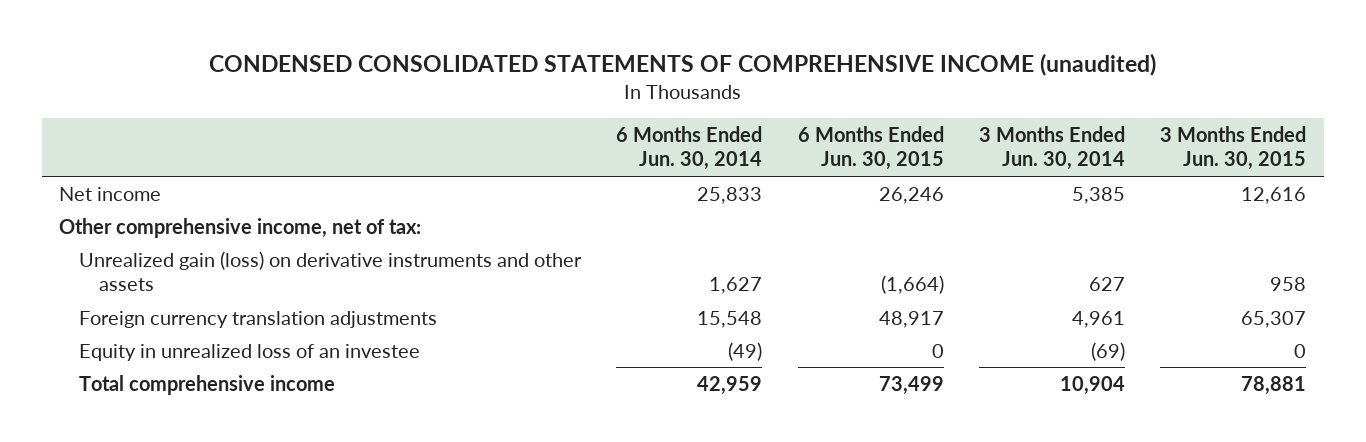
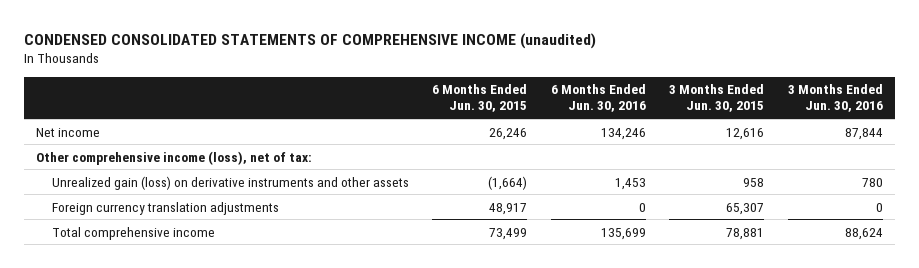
[616,125,763,171] 6 Months Ended Jun. 30, 2014 -> none
[978,125,1125,171] 3 Months Ended Jun. 30, 2014 -> none
none -> [550,84,646,113] 6 Months Ended Jun. 30, 2016
none -> [787,84,883,113] 3 Months Ended Jun. 30, 2016
[59,217,422,238] Other comprehensive income, net of tax: -> [36,150,313,165] Other comprehensive income (loss), net of tax:
[79,343,421,361] Equity in unrealized loss of an investee -> none

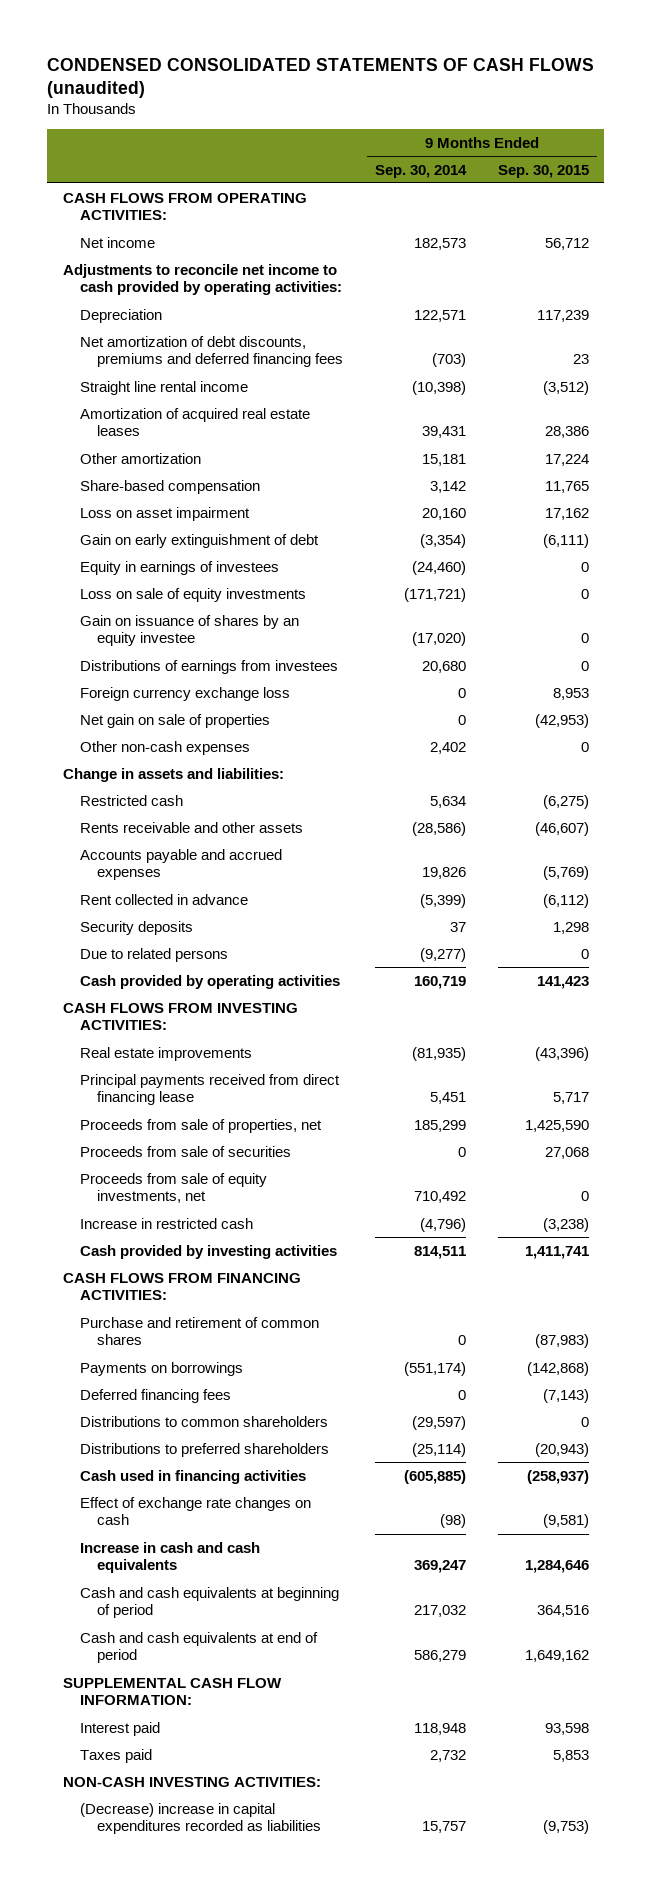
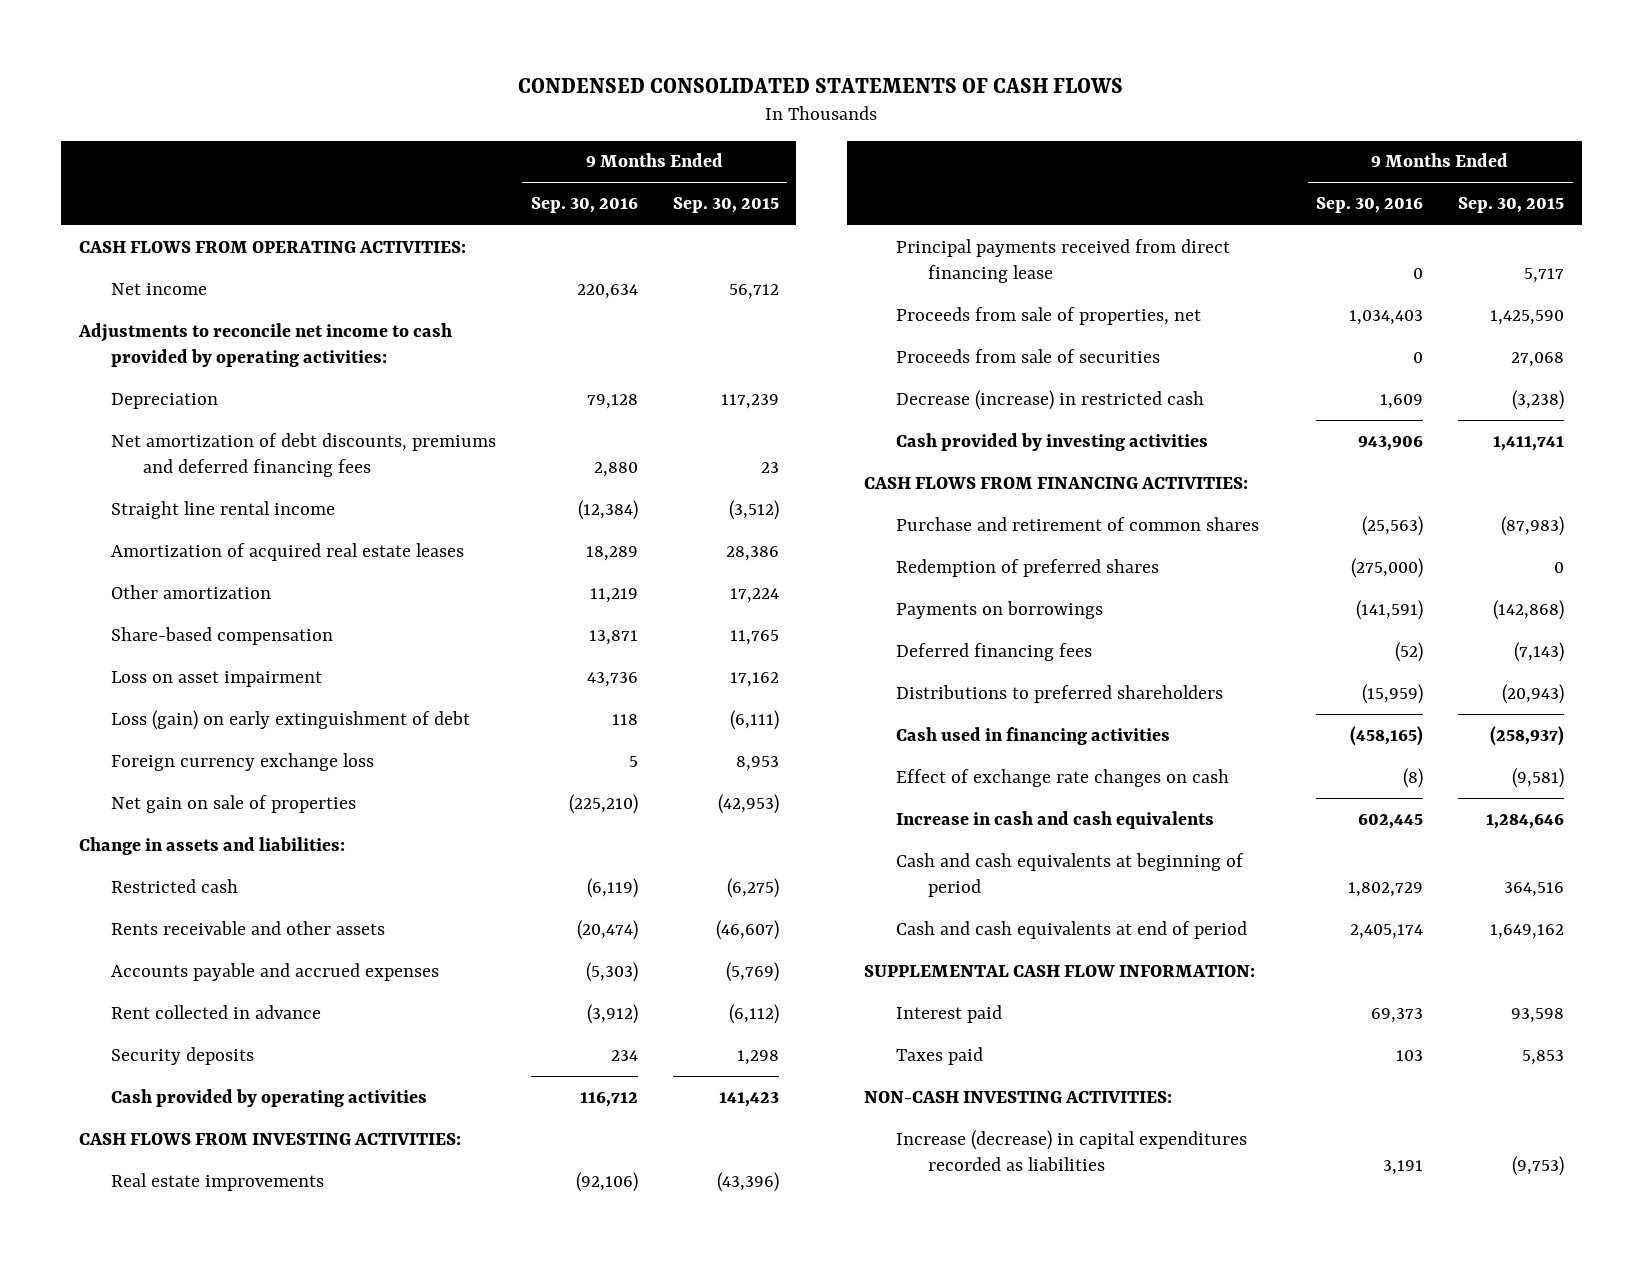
[47,57,595,99] CONDENSED CONSOLIDATED STATEMENTS OF CASH FLOWS (unaudited) -> [518,77,1124,93] CONDENSED CONSOLIDATED STATEMENTS OF CASH FLOWS
[375,164,468,178] Sep. 30, 2014 -> none
none -> [530,197,638,214] Sep. 30, 2016
[80,560,280,575] Equity in earnings of investees -> none
[80,587,307,602] Loss on sale of equity investments -> none
[80,614,300,647] Gain on issuance of shares by an equity investee -> none
[80,659,339,674] Distributions of earnings from investees -> none
[80,533,320,548] Gain on early extinguishment of debt -> [110,709,470,730] Loss (gain) on early extinguishment of debt
[80,740,251,755] Other non-cash expenses -> none
[80,947,229,962] Due to related persons -> none
[80,1172,268,1204] Proceeds from sale of equity investments, net -> none
[80,1217,254,1229] Increase in restricted cash -> [896,389,1205,410] Decrease (increase) in restricted cash
none -> [896,558,1160,577] Redemption of preferred shares
[80,1415,329,1427] Distributions to common shareholders -> none
[80,1802,322,1835] (Decrease) increase in capital expenditures recorded as liabilities -> [896,1129,1248,1171] Increase (decrease) in capital expenditures recorded as liabilities

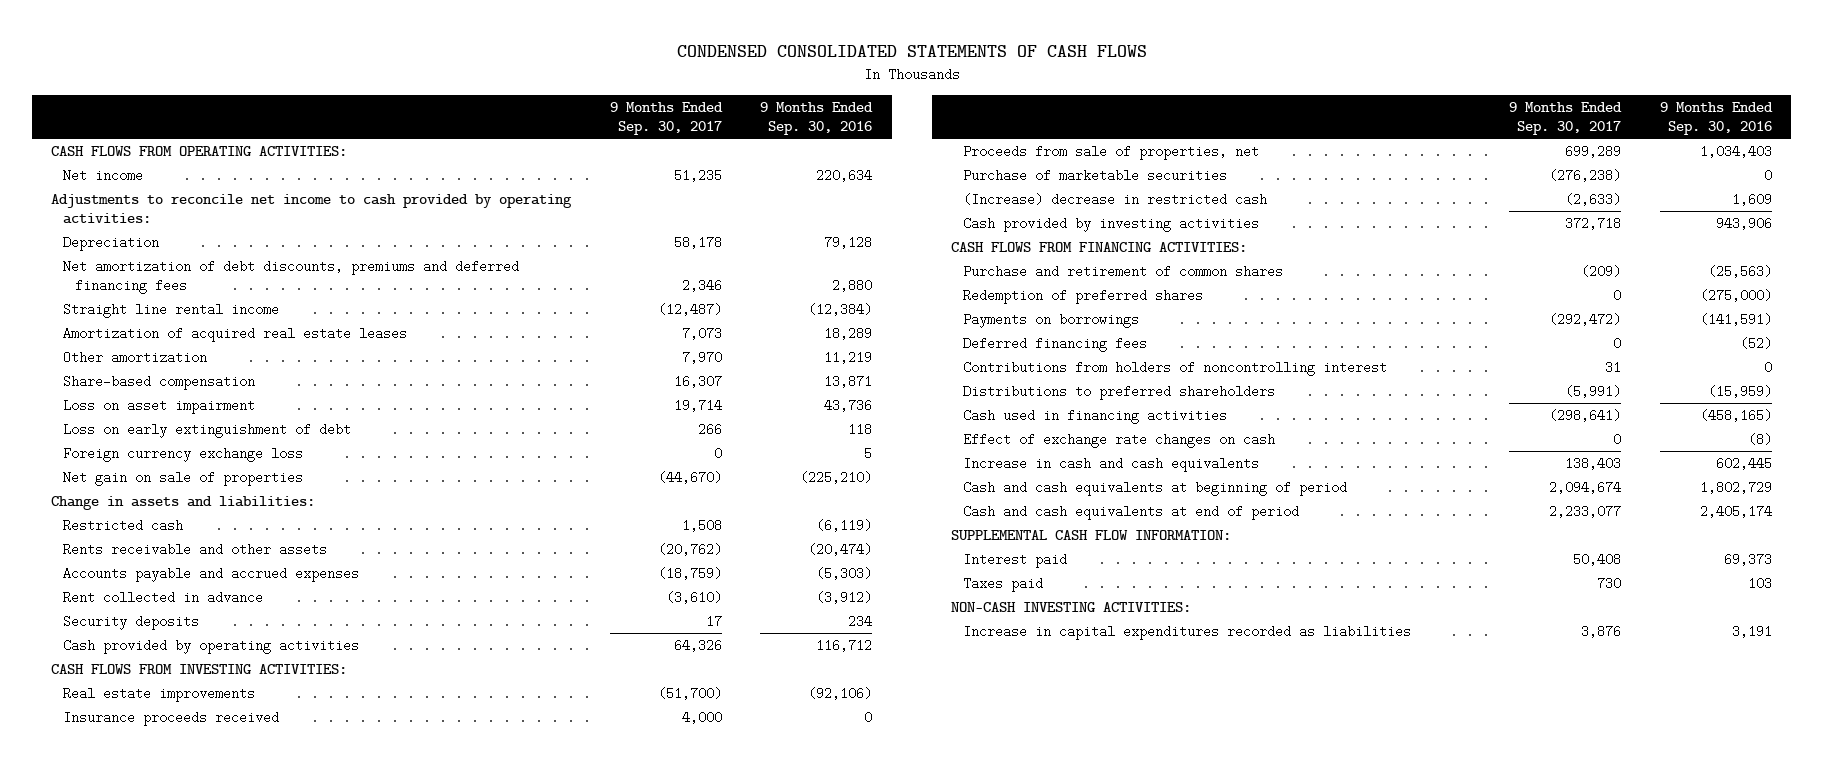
[672,197,779,214] Sep. 30, 2015 -> none
none -> [609,102,723,135] 9 Months Ended Sep. 30, 2017
[110,709,470,730] Loss (gain) on early extinguishment of debt -> [63,423,352,439] Loss on early extinguishment of debt
[896,238,1231,283] Principal payments received from direct financing lease -> none
none -> [63,711,280,727] Insurance proceeds received
[896,348,1161,363] Proceeds from sale of securities -> none
none -> [963,169,1228,183] Purchase of marketable securities
[896,389,1205,410] Decrease (increase) in restricted cash -> [963,193,1268,207] (Increase) decrease in restricted cash
none -> [963,361,1388,377] Contributions from holders of noncontrolling interest
[896,1129,1248,1171] Increase (decrease) in capital expenditures recorded as liabilities -> [963,625,1412,641] Increase in capital expenditures recorded as liabilities

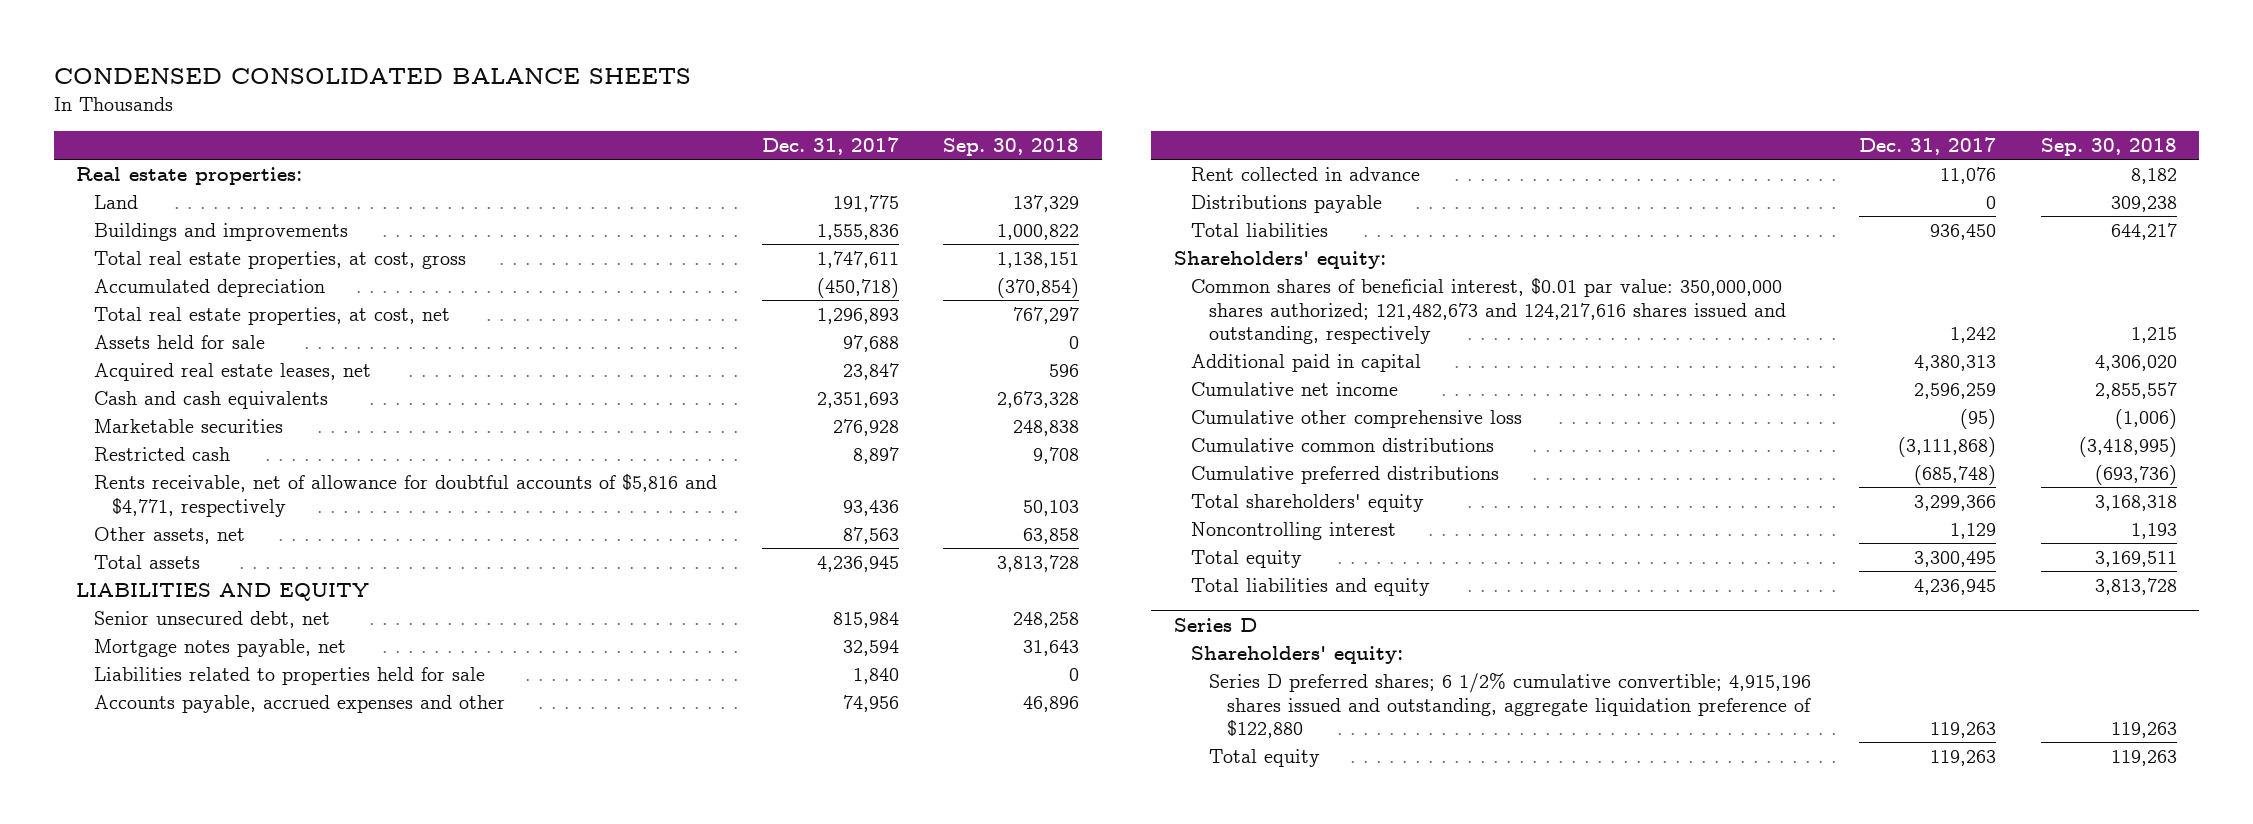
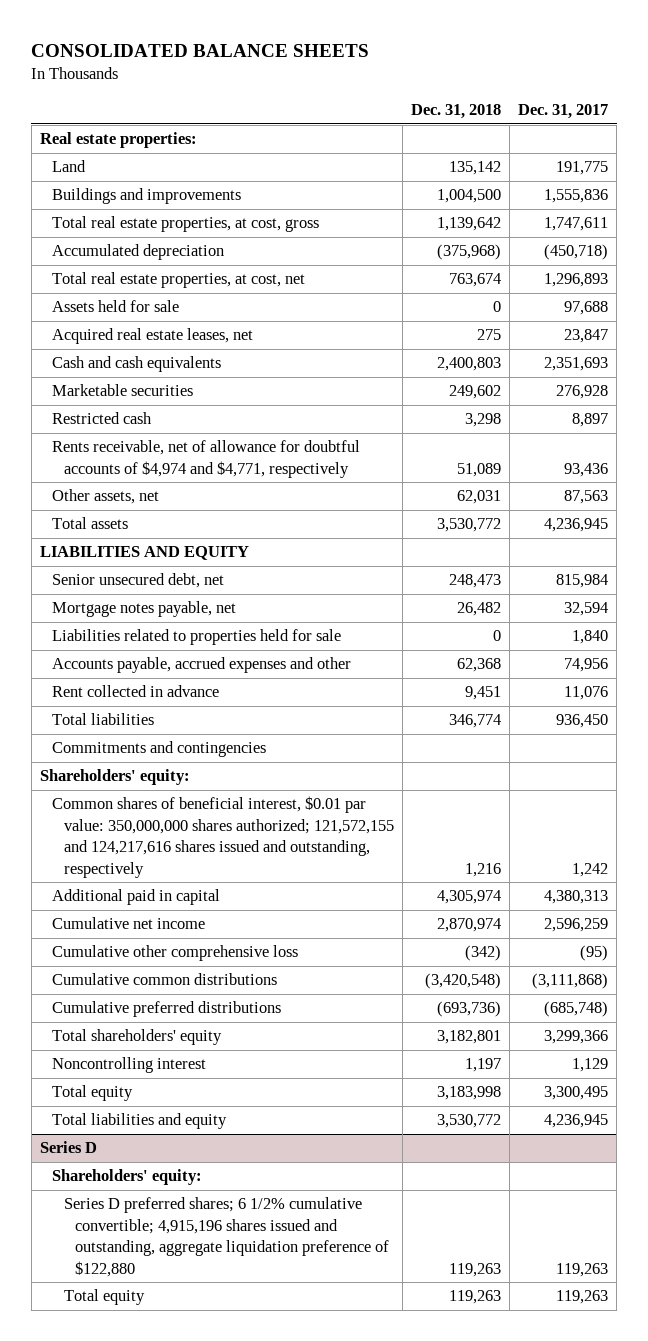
[53,68,691,85] CONDENSED CONSOLIDATED BALANCE SHEETS -> [31,44,370,58] CONSOLIDATED BALANCE SHEETS
[943,138,1080,157] Sep. 30, 2018 -> none
none -> [410,104,501,120] Dec. 31, 2018
[93,474,717,517] Rents receivable, net of allowance for doubtful accounts of $5,816 and $4,771, respectively -> [51,440,360,478] Rents receivable, net of allowance for doubtful accounts of $4,974 and $4,771, respectively
[1191,195,1383,214] Distributions payable -> none
none -> [51,741,266,758] Commitments and contingencies
[1191,278,1787,345] Common shares of beneficial interest, $0.01 par value: 350,000,000 shares authorized; 121,482,673 and 124,217,616 shares issued and outstanding, respectively -> [51,796,394,878] Common shares of beneficial interest, $0.01 par value: 350,000,000 shares authorized; 121,572,155 and 124,217,616 shares issued and outstanding, respectively

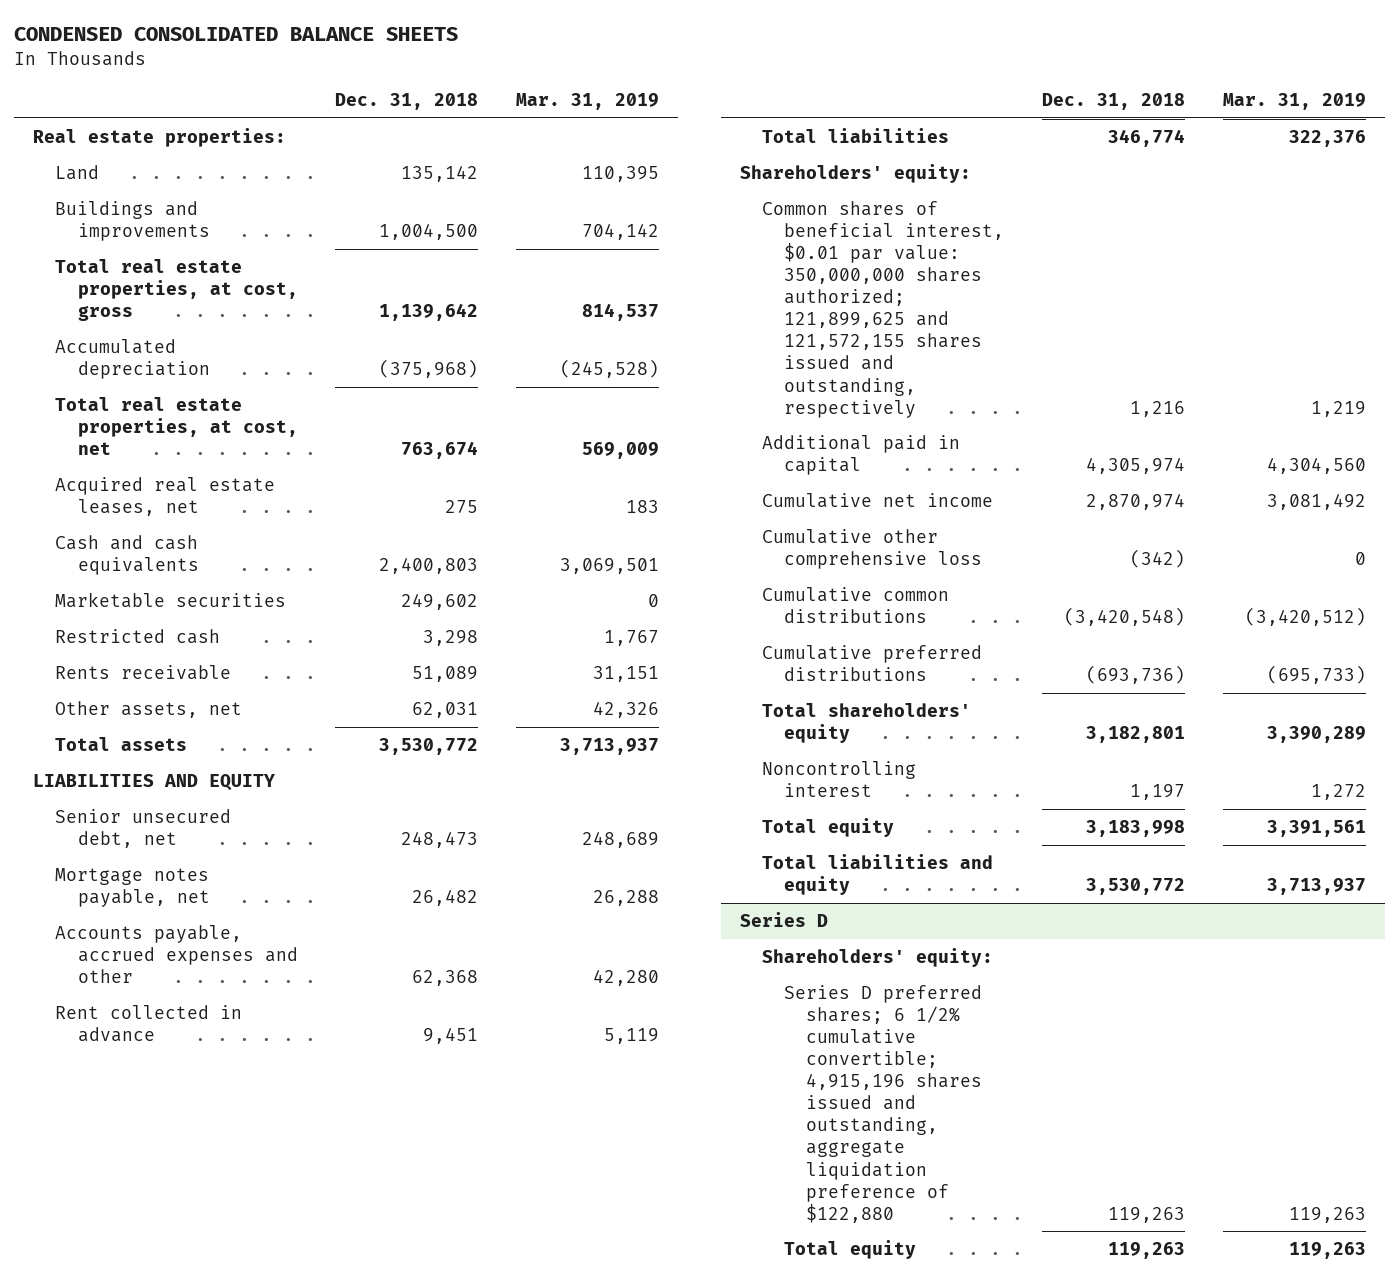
[31,44,370,58] CONSOLIDATED BALANCE SHEETS -> [14,27,459,42] CONDENSED CONSOLIDATED BALANCE SHEETS
[518,104,609,120] Dec. 31, 2017 -> none
none -> [516,92,660,110] Mar. 31, 2019
[51,300,179,313] Assets held for sale -> none
[51,440,360,478] Rents receivable, net of allowance for doubtful accounts of $4,974 and $4,771, respectively -> [55,664,232,680] Rents receivable
[51,629,341,646] Liabilities related to properties held for sale -> none
[51,741,266,758] Commitments and contingencies -> none
[51,796,394,878] Common shares of beneficial interest, $0.01 par value: 350,000,000 shares authorized; 121,572,155 and 124,217,616 shares issued and outstanding, respectively -> [762,200,1005,418] Common shares of beneficial interest, $0.01 par value: 350,000,000 shares authorized; 121,899,625 and 121,572,155 shares issued and outstanding, respectively

